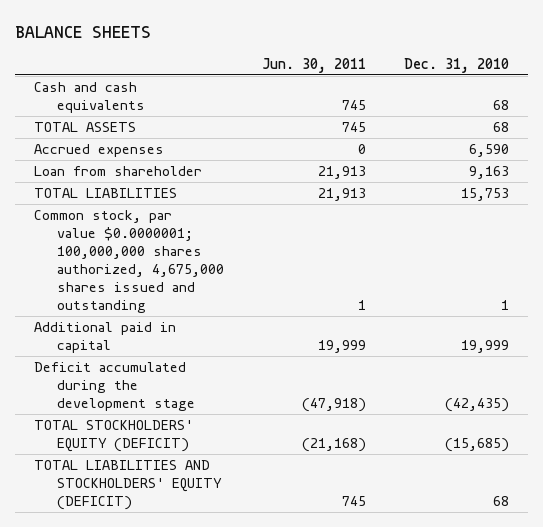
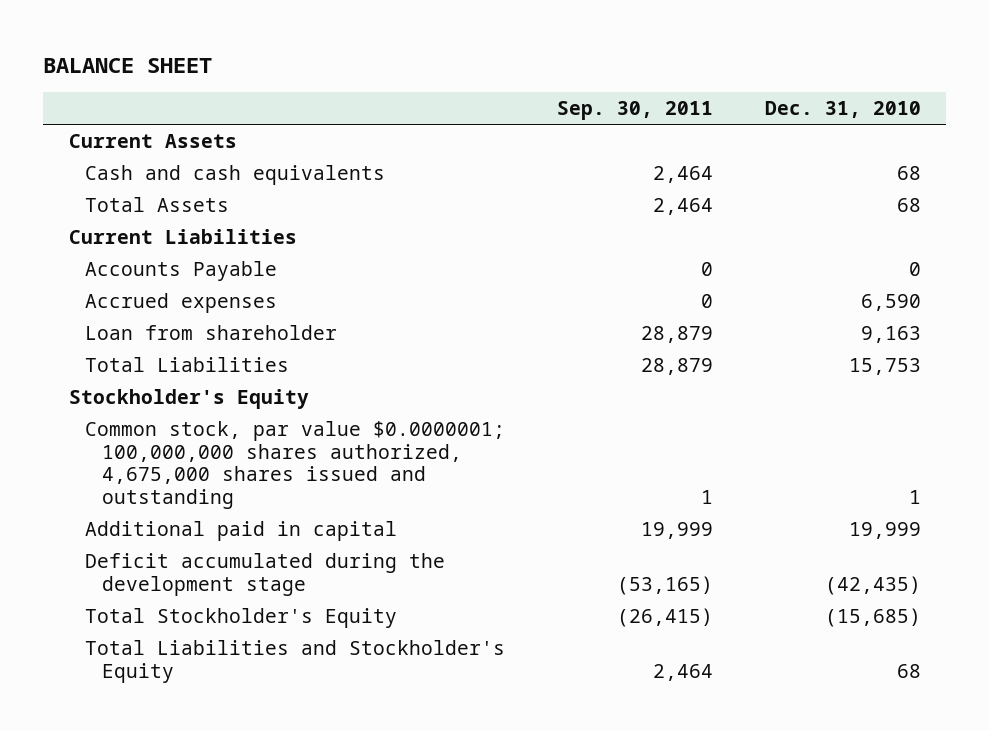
[15,26,152,39] BALANCE SHEETS -> [43,58,213,74] BALANCE SHEET
[261,57,366,73] Jun. 30, 2011 -> none
none -> [557,101,714,121] Sep. 30, 2011
none -> [69,133,238,148] Current Assets
[34,122,137,133] TOTAL ASSETS -> [85,196,230,212] Total Assets
none -> [69,228,298,244] Current Liabilities
none -> [85,260,278,281] Accounts Payable
[34,188,178,199] TOTAL LIABILITIES -> [85,356,290,372] Total Liabilities
none -> [69,388,310,409] Stockholder's Equity
[34,420,194,453] TOTAL STOCKHOLDERS' EQUITY (DEFICIT) -> [85,607,398,628] Total Stockholder's Equity
[34,460,222,510] TOTAL LIABILITIES AND STOCKHOLDERS' EQUITY (DEFICIT) -> [85,639,506,683] Total Liabilities and Stockholder's Equity

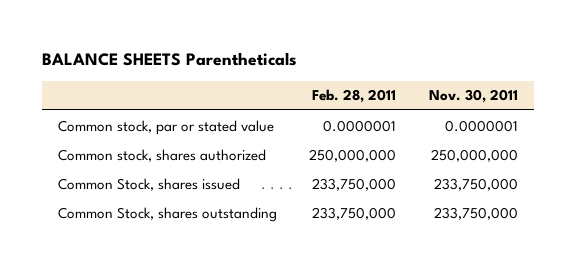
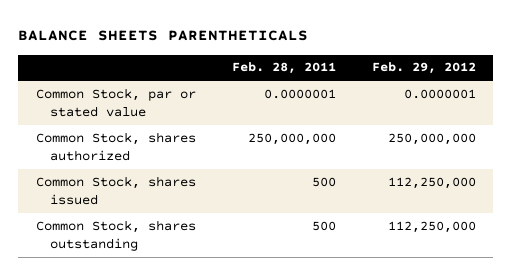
[41,52,297,67] BALANCE SHEETS Parentheticals -> [18,30,309,42] BALANCE SHEETS PARENTHETICALS
[428,89,518,104] Nov. 30, 2011 -> none
none -> [371,62,476,75] Feb. 29, 2012
[57,119,274,135] Common stock, par or stated value -> [36,87,197,118] Common Stock, par or stated value
[57,148,266,162] Common stock, shares authorized -> [36,131,197,162] Common Stock, shares authorized
[312,177,397,191] 233,750,000 -> [311,176,336,187] 500
[312,206,397,220] 233,750,000 -> [311,220,336,231] 500

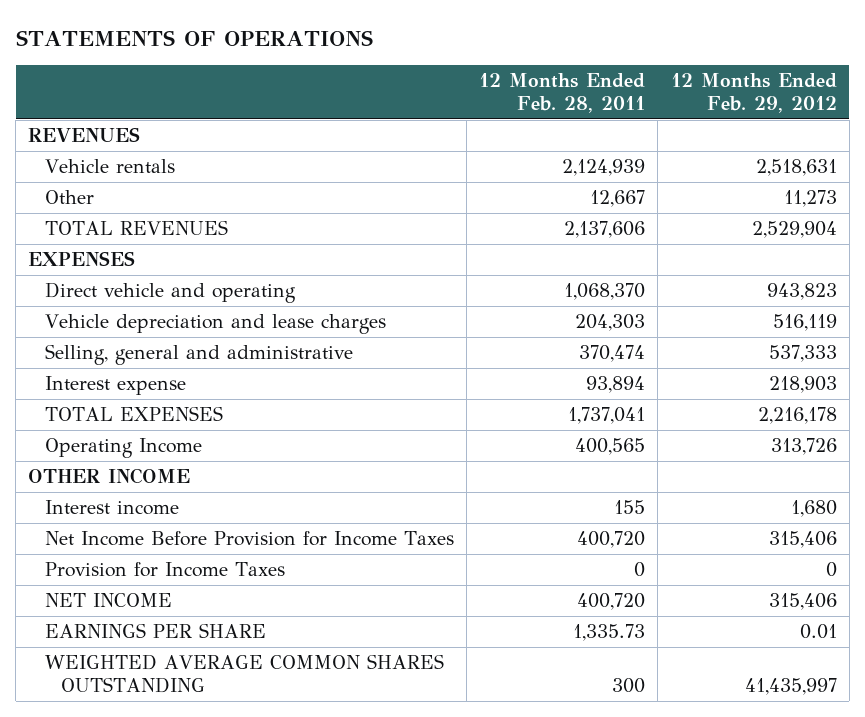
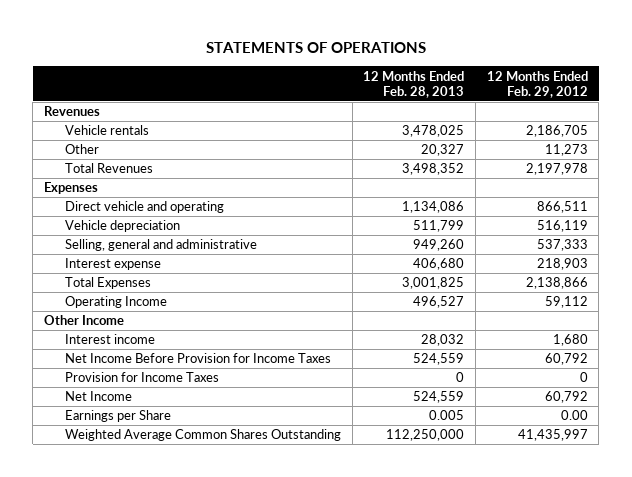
[479,72,646,114] 12 Months Ended Feb. 28, 2011 -> none
none -> [363,70,465,99] 12 Months Ended Feb. 28, 2013
[28,126,141,142] REVENUES -> [43,106,100,117] Revenues
[755,158,837,176] 2,518,631 -> [525,125,588,138] 2,186,705
[44,219,228,235] TOTAL REVENUES -> [64,163,153,174] Total Revenues
[751,220,837,238] 2,529,904 -> [525,163,588,176] 2,197,978
[28,250,136,266] EXPENSES -> [43,182,98,195] Expenses
[766,282,837,300] 943,823 -> [536,201,588,214] 866,511
[44,313,386,334] Vehicle depreciation and lease charges -> [64,220,180,233] Vehicle depreciation
[44,405,223,421] TOTAL EXPENSES -> [64,277,151,290] Total Expenses
[757,406,837,424] 2,216,178 -> [525,277,588,290] 2,138,866
[770,437,837,455] 313,726 -> [544,296,588,309] 59,112
[28,467,191,484] OTHER INCOME -> [43,315,124,326] Other Income
[768,530,837,548] 315,406 -> [544,353,588,366] 60,792
[44,592,172,607] NET INCOME -> [64,391,132,402] Net Income
[768,592,837,610] 315,406 -> [544,391,588,404] 60,792
[44,622,266,638] EARNINGS PER SHARE -> [64,410,171,423] Earnings per Share
[799,623,837,639] 0.01 -> [560,410,588,421] 0.00
[44,653,444,694] WEIGHTED AVERAGE COMMON SHARES OUTSTANDING -> [64,429,341,442] Weighted Average Common Shares Outstanding

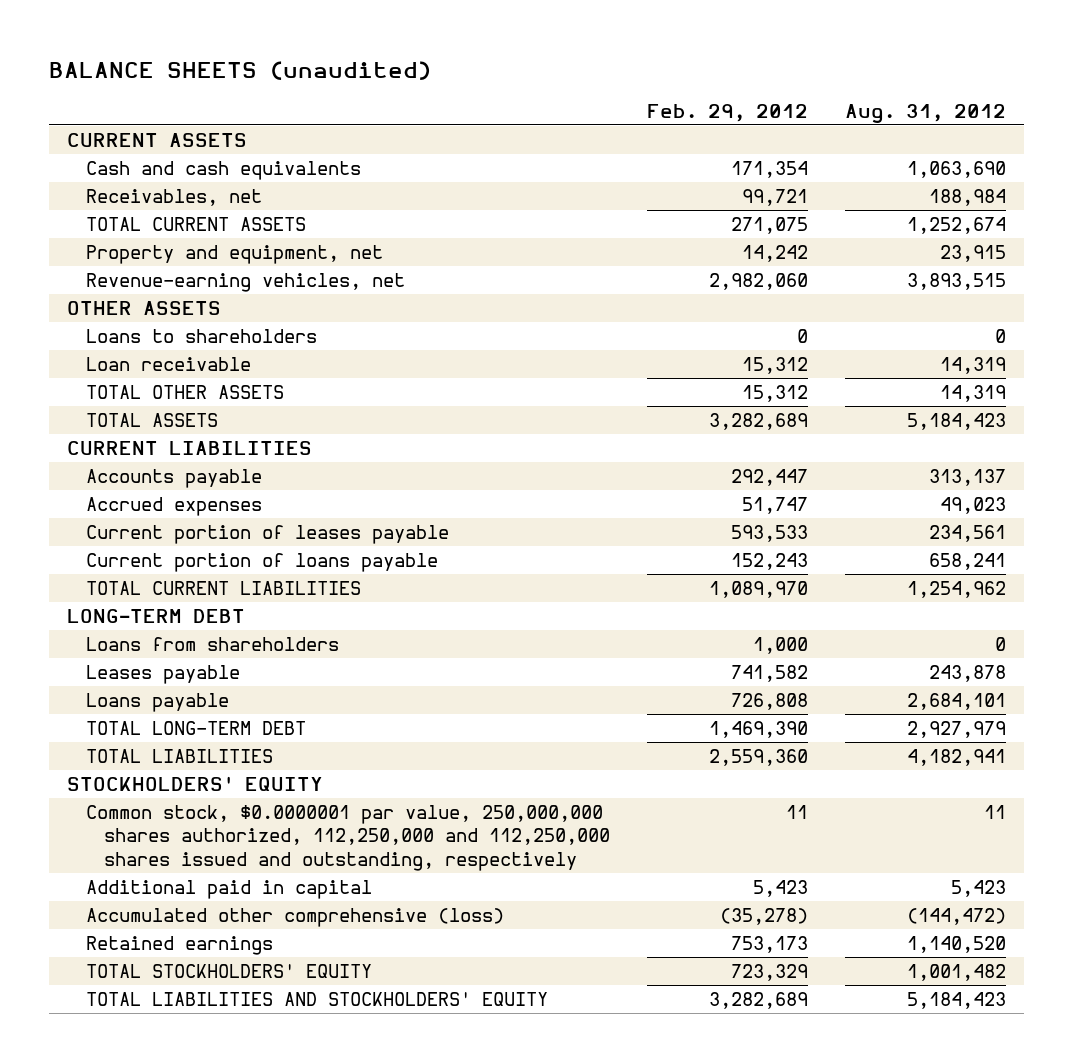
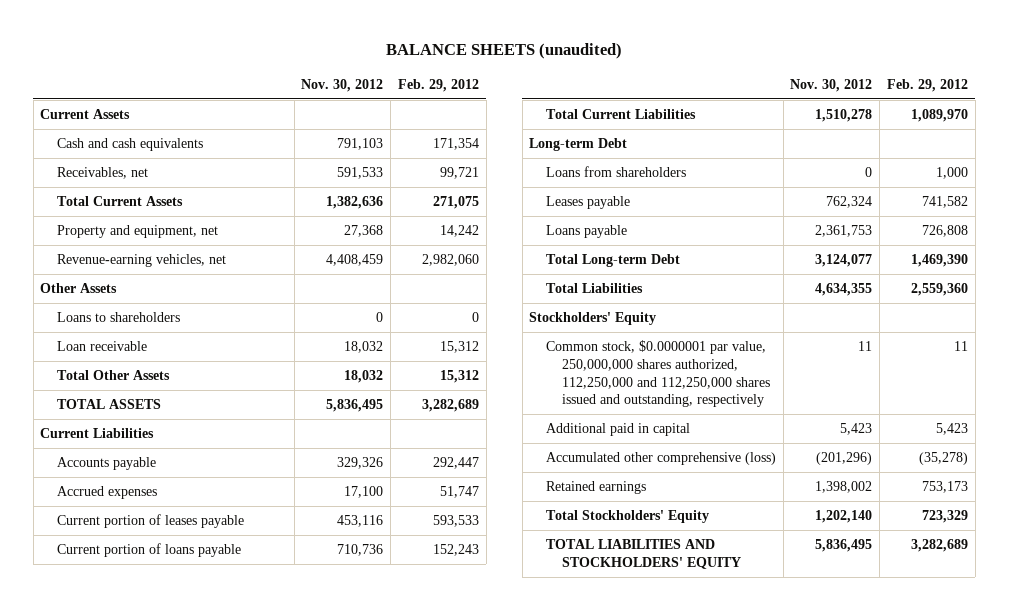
[845,103,1007,123] Aug. 31, 2012 -> none
none -> [301,78,384,92] Nov. 30, 2012
[67,133,248,148] CURRENT ASSETS -> [40,109,131,120] Current Assets
[85,217,306,232] TOTAL CURRENT ASSETS -> [56,196,183,207] Total Current Assets
[67,301,222,316] OTHER ASSETS -> [40,283,118,294] Other Assets
[85,385,284,400] TOTAL OTHER ASSETS -> [56,370,170,381] Total Other Assets
[67,441,313,456] CURRENT LIABILITIES -> [40,428,155,439] Current Liabilities
[85,581,361,596] TOTAL CURRENT LIABILITIES -> [545,109,696,120] Total Current Liabilities
[67,609,246,624] LONG-TERM DEBT -> [529,138,628,152] Long-term Debt
[85,721,306,736] TOTAL LONG-TERM DEBT -> [545,254,680,268] Total Long-term Debt
[85,749,273,764] TOTAL LIABILITIES -> [545,283,643,294] Total Liabilities
[67,776,324,792] STOCKHOLDERS' EQUITY -> [529,312,657,326] Stockholders' Equity
[85,964,372,979] TOTAL STOCKHOLDERS' EQUITY -> [545,510,709,524] Total Stockholders' Equity

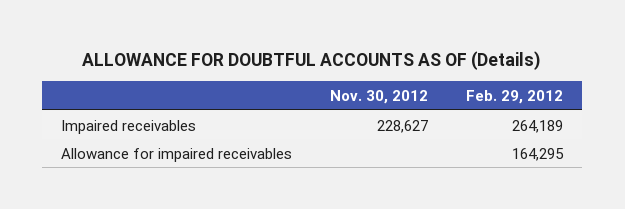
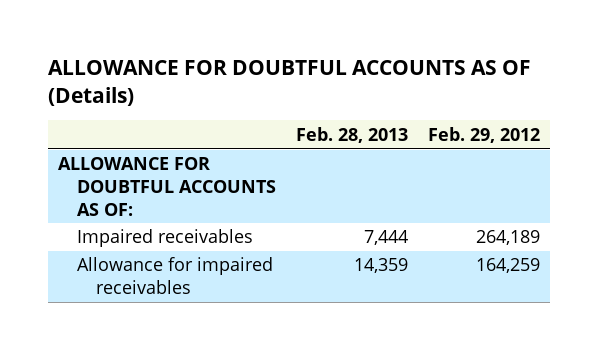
[330,89,429,104] Nov. 30, 2012 -> none
none -> [295,126,408,143] Feb. 28, 2013
none -> [57,157,276,216] ALLOWANCE FOR DOUBTFUL ACCOUNTS AS OF:
[512,147,565,161] 164,295 -> [475,258,540,274] 164,259

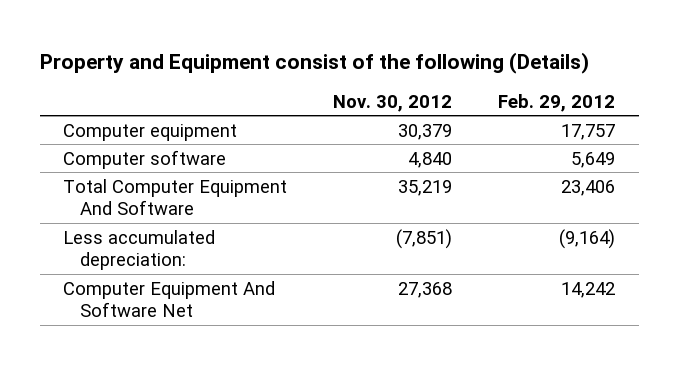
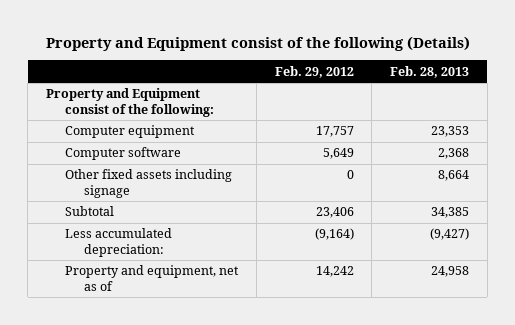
[333,94,453,112] Nov. 30, 2012 -> none
none -> [390,65,470,78] Feb. 28, 2013
none -> [46,88,215,117] Property and Equipment consist of the following:
none -> [65,169,233,198] Other fixed assets including signage
[63,178,288,216] Total Computer Equipment And Software -> [65,206,115,217] Subtotal
[63,280,276,318] Computer Equipment And Software Net -> [65,265,240,291] Property and equipment, net as of

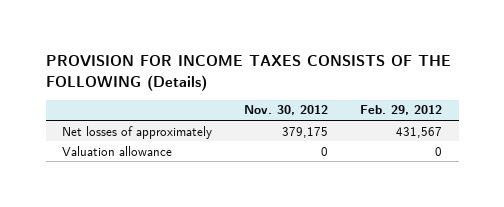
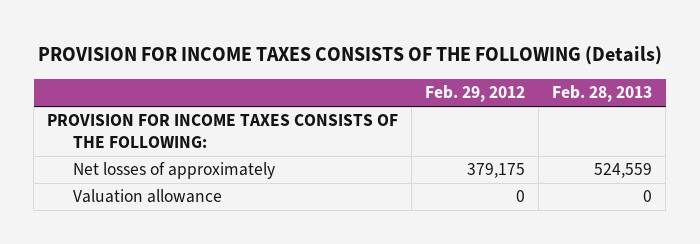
[244,105,329,116] Nov. 30, 2012 -> none
none -> [552,85,653,103] Feb. 28, 2013
none -> [47,114,399,149] PROVISION FOR INCOME TAXES CONSISTS OF THE FOLLOWING:
[396,126,443,138] 431,567 -> [467,163,526,179] 379,175

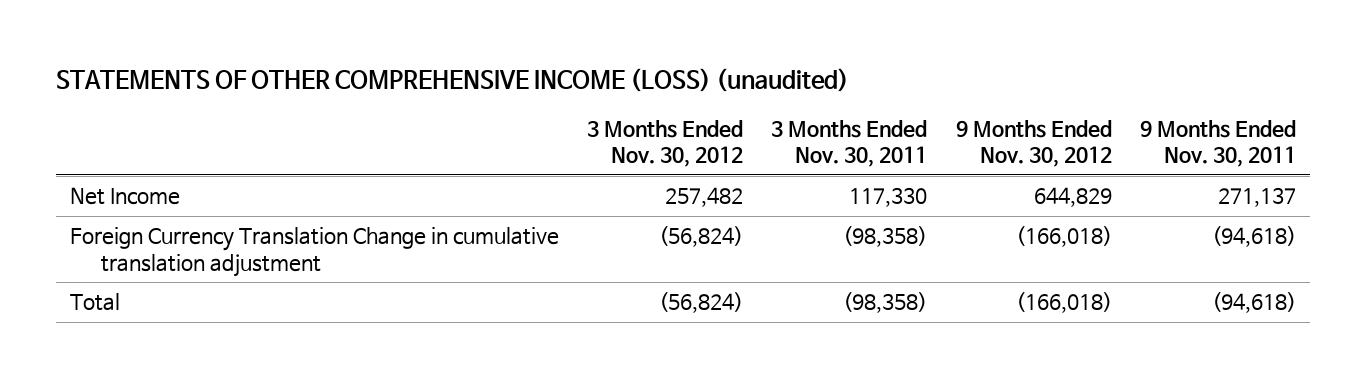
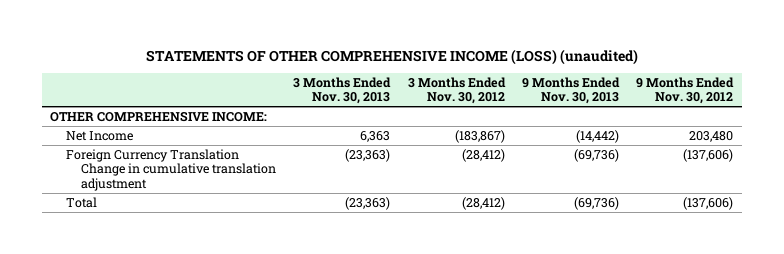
[771,119,928,168] 3 Months Ended Nov. 30, 2011 -> none
[1139,119,1296,168] 9 Months Ended Nov. 30, 2011 -> none
none -> [293,76,392,105] 3 Months Ended Nov. 30, 2013
none -> [521,76,620,105] 9 Months Ended Nov. 30, 2013
none -> [50,110,268,122] OTHER COMPREHENSIVE INCOME:
[664,187,743,208] 257,482 -> [454,129,505,143] (183,867)
[1033,187,1112,208] 644,829 -> [689,130,734,142] 203,480
[658,226,743,248] (56,824) -> [461,148,505,162] (28,412)
[1015,226,1112,248] (166,018) -> [683,148,734,162] (137,606)
[658,292,743,314] (56,824) -> [461,196,505,210] (28,412)
[1015,292,1112,314] (166,018) -> [683,196,734,210] (137,606)

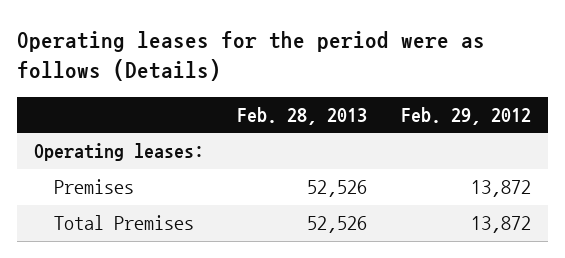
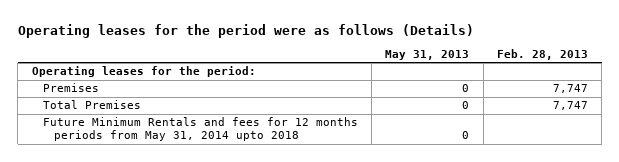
[401,106,532,125] Feb. 29, 2012 -> none
none -> [385,50,470,61] May 31, 2013
[33,143,204,162] Operating leases: -> none
none -> [31,66,256,78] Operating leases for the period:
[307,180,368,198] 52,526 -> [552,84,588,94] 7,747
[307,216,368,234] 52,526 -> [552,101,588,111] 7,747
none -> [42,117,358,142] Future Minimum Rentals and fees for 12 months periods from May 31, 2014 upto 2018

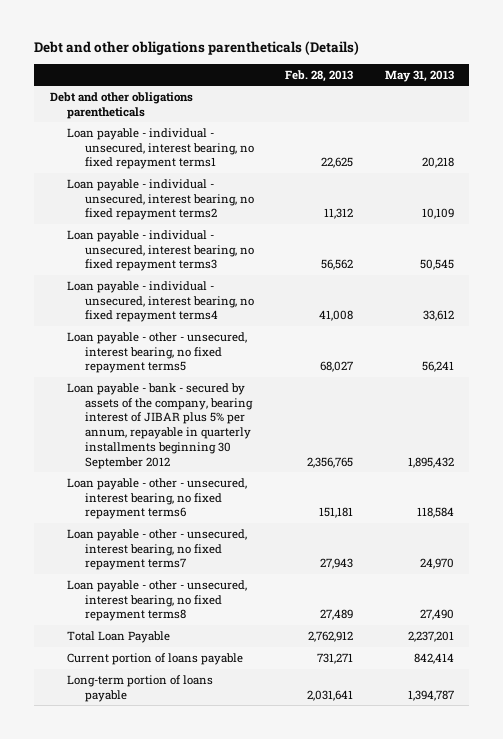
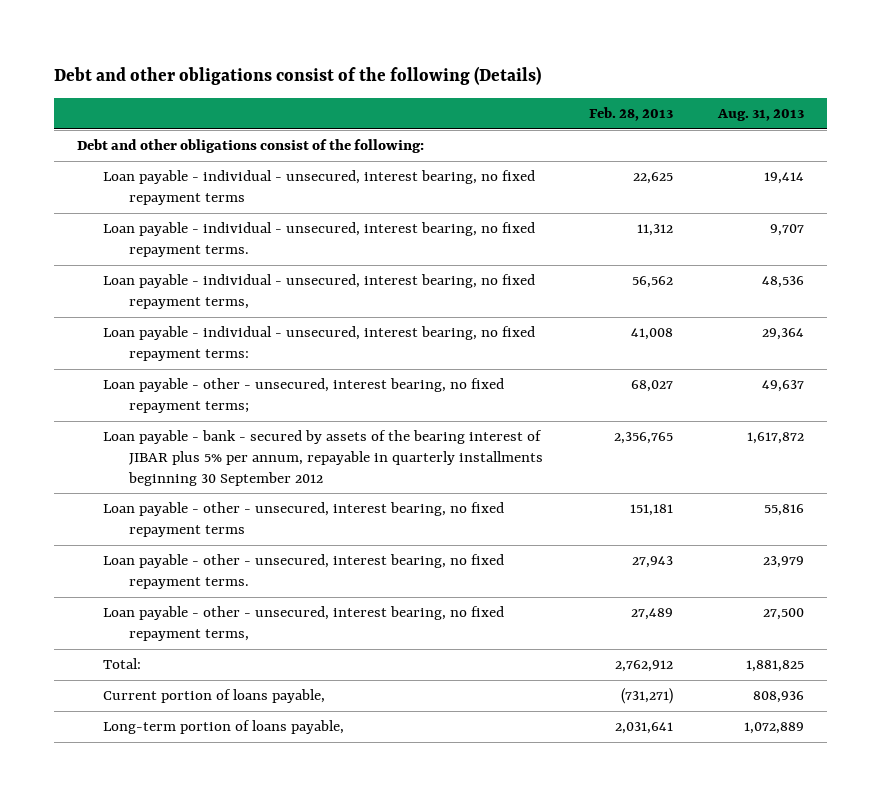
[33,41,359,56] Debt and other obligations parentheticals (Details) -> [54,65,542,85] Debt and other obligations consist of the following (Details)
[384,69,454,82] May 31, 2013 -> none
none -> [717,109,805,122] Aug. 31, 2013
[49,92,193,119] Debt and other obligations parentheticals -> none
none -> [76,139,424,154] Debt and other obligations consist of the following:
[67,128,255,170] Loan payable - individual - unsecured, interest bearing, no fixed repayment terms1 -> [103,170,536,206] Loan payable - individual - unsecured, interest bearing, no fixed repayment terms
[67,179,255,221] Loan payable - individual - unsecured, interest bearing, no fixed repayment terms2 -> [103,222,536,258] Loan payable - individual - unsecured, interest bearing, no fixed repayment terms.
[67,230,255,272] Loan payable - individual - unsecured, interest bearing, no fixed repayment terms3 -> [103,274,536,310] Loan payable - individual - unsecured, interest bearing, no fixed repayment terms,
[67,281,255,323] Loan payable - individual - unsecured, interest bearing, no fixed repayment terms4 -> [103,326,536,362] Loan payable - individual - unsecured, interest bearing, no fixed repayment terms:
[67,332,248,374] Loan payable - other - unsecured, interest bearing, no fixed repayment terms5 -> [103,378,505,414] Loan payable - other - unsecured, interest bearing, no fixed repayment terms;
[67,383,254,469] Loan payable - bank - secured by assets of the company, bearing interest of JIBAR plus 5% per annum, repayable in quarterly installments beginning 30 September 2012 -> [103,430,544,486] Loan payable - bank - secured by assets of the bearing interest of JIBAR plus 5% per annum, repayable in quarterly installments beginning 30 September 2012
[67,478,248,520] Loan payable - other - unsecured, interest bearing, no fixed repayment terms6 -> [103,502,505,538] Loan payable - other - unsecured, interest bearing, no fixed repayment terms
[67,529,248,571] Loan payable - other - unsecured, interest bearing, no fixed repayment terms7 -> [103,554,505,590] Loan payable - other - unsecured, interest bearing, no fixed repayment terms.
[67,580,248,622] Loan payable - other - unsecured, interest bearing, no fixed repayment terms8 -> [103,606,505,642] Loan payable - other - unsecured, interest bearing, no fixed repayment terms,
[67,631,171,644] Total Loan Payable -> [103,658,142,670] Total:
[67,653,244,666] Current portion of loans payable -> [103,689,326,704] Current portion of loans payable,
[317,653,354,665] 731,271 -> [620,688,673,705] (731,271)
[67,675,214,702] Long-term portion of loans payable -> [103,720,345,735] Long-term portion of loans payable,

